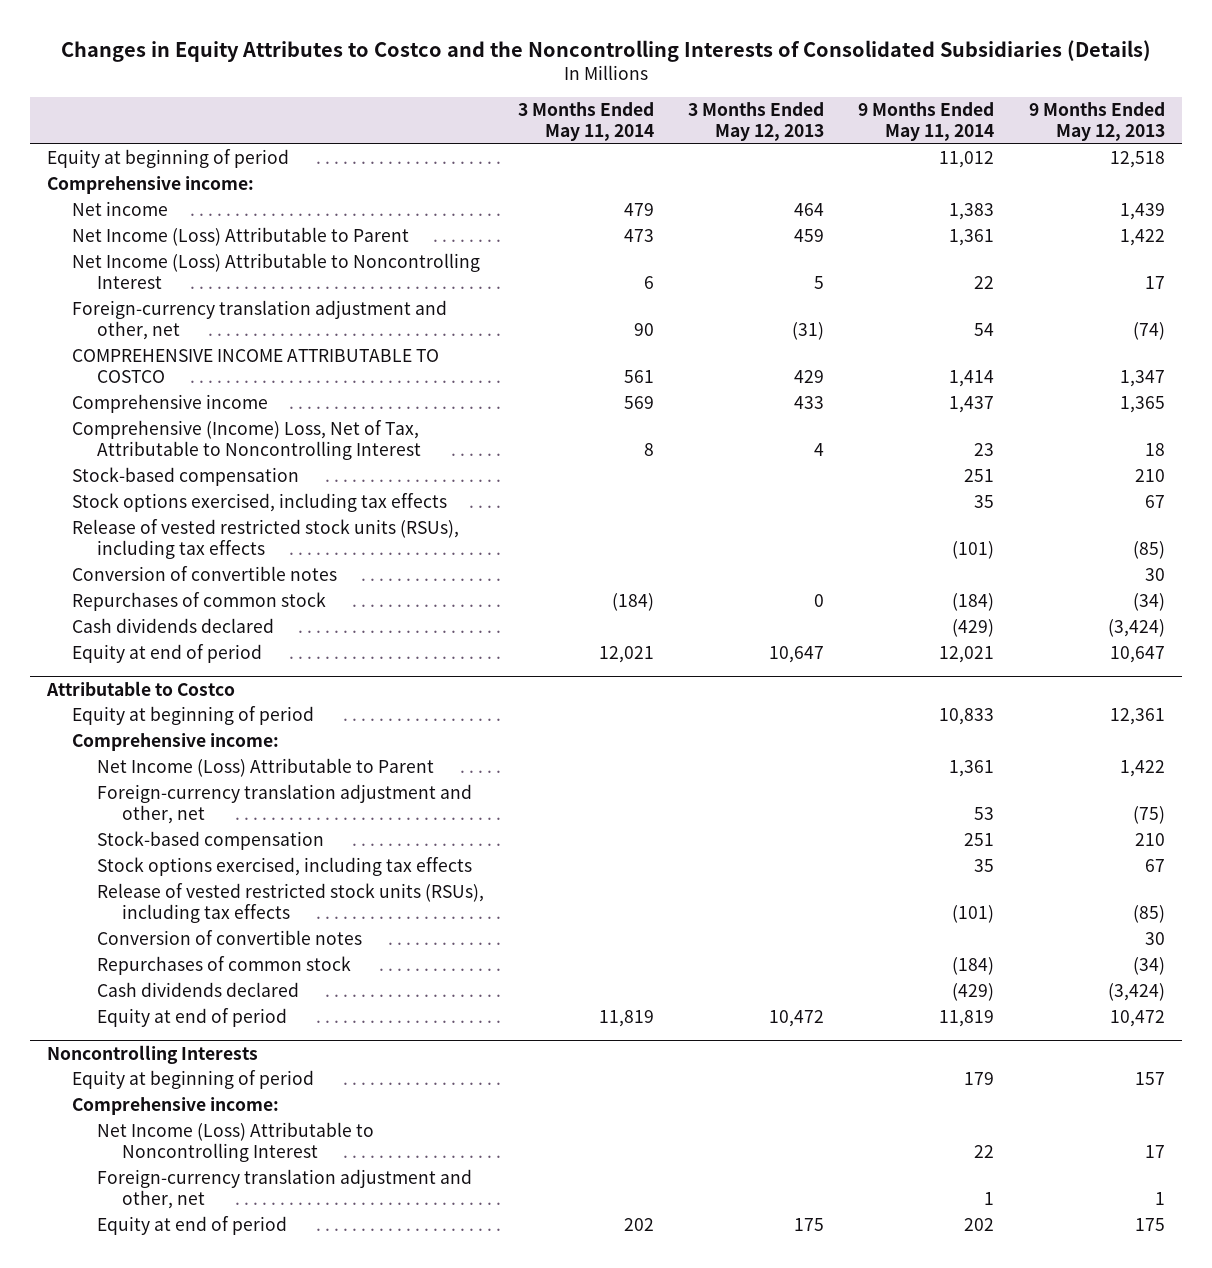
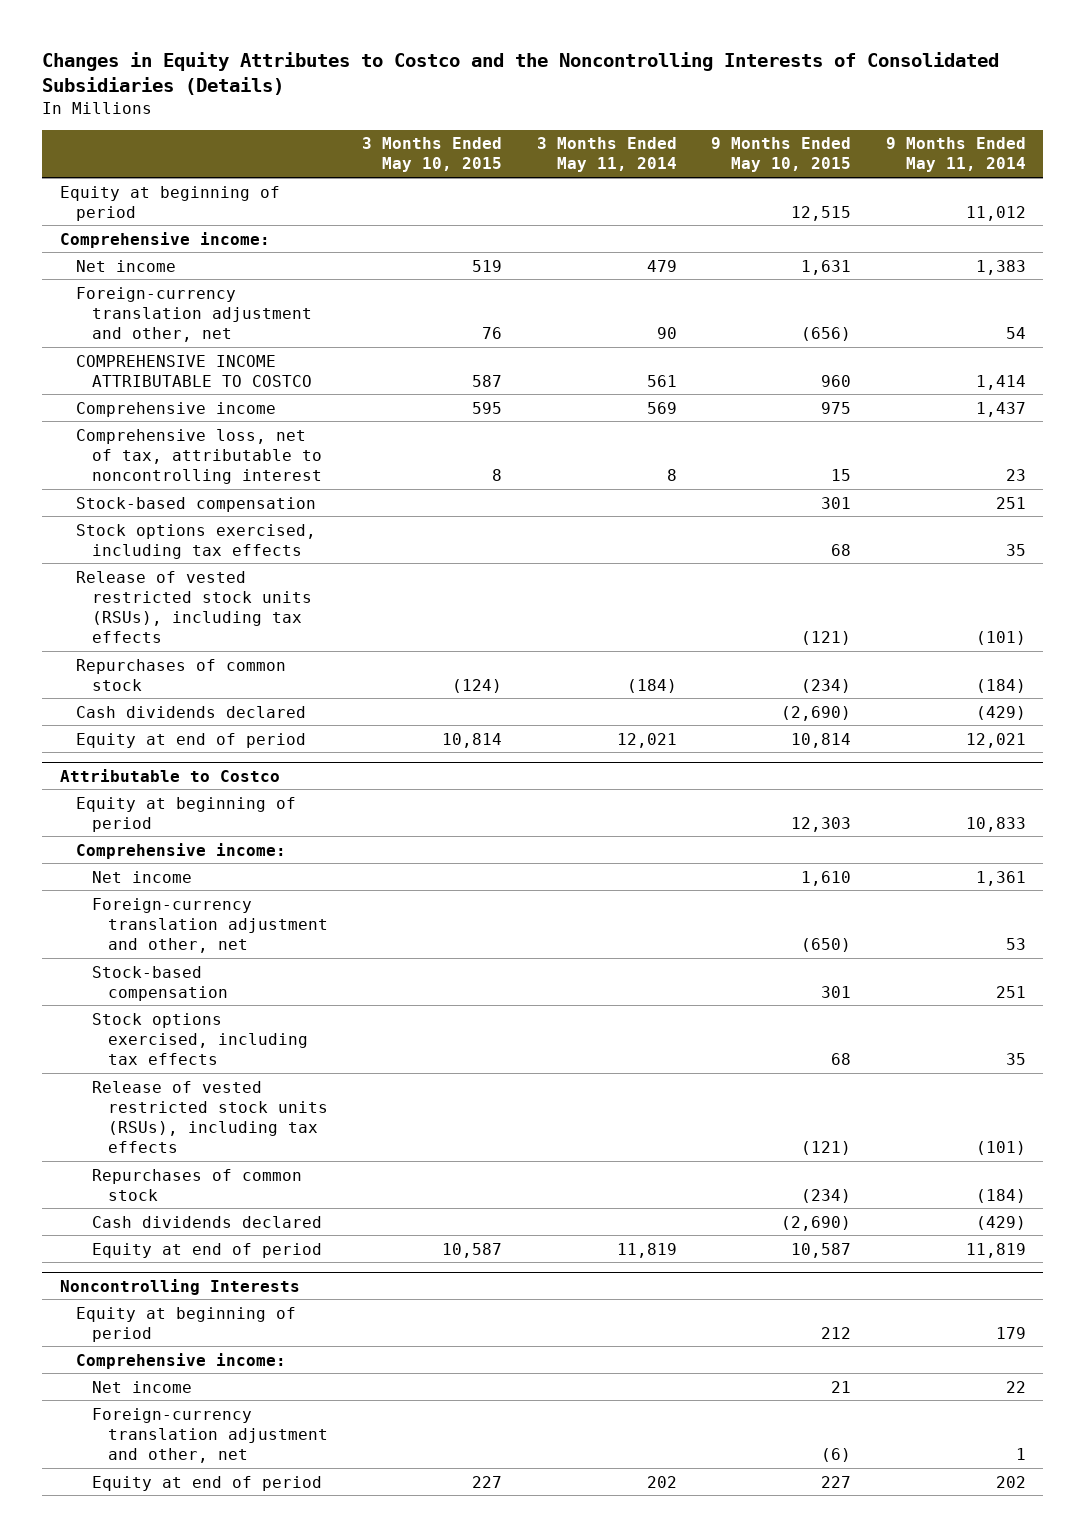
[688,102,825,142] 3 Months Ended May 12, 2013 -> none
[1028,102,1165,142] 9 Months Ended May 12, 2013 -> none
none -> [362,137,503,173] 3 Months Ended May 10, 2015
none -> [711,137,852,173] 9 Months Ended May 10, 2015
[71,227,409,247] Net Income (Loss) Attributable to Parent -> none
[71,253,480,290] Net Income (Loss) Attributable to Noncontrolling Interest -> none
[71,420,421,461] Comprehensive (Income) Loss, Net of Tax, Attributable to Noncontrolling Interest -> [75,428,322,484] Comprehensive loss, net of tax, attributable to noncontrolling interest
[71,566,337,582] Conversion of convertible notes -> none
[96,758,434,778] Net Income (Loss) Attributable to Parent -> [91,870,192,883] Net income
[96,930,362,946] Conversion of convertible notes -> none
[96,1122,374,1163] Net Income (Loss) Attributable to Noncontrolling Interest -> none
none -> [91,1380,192,1393] Net income

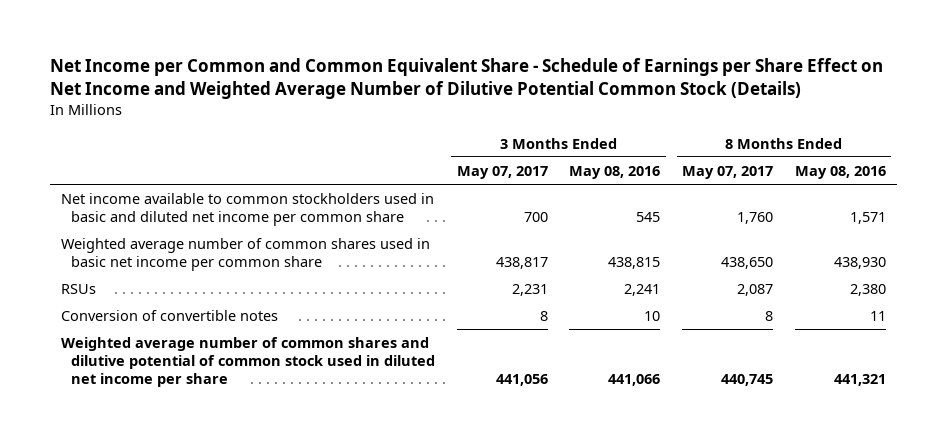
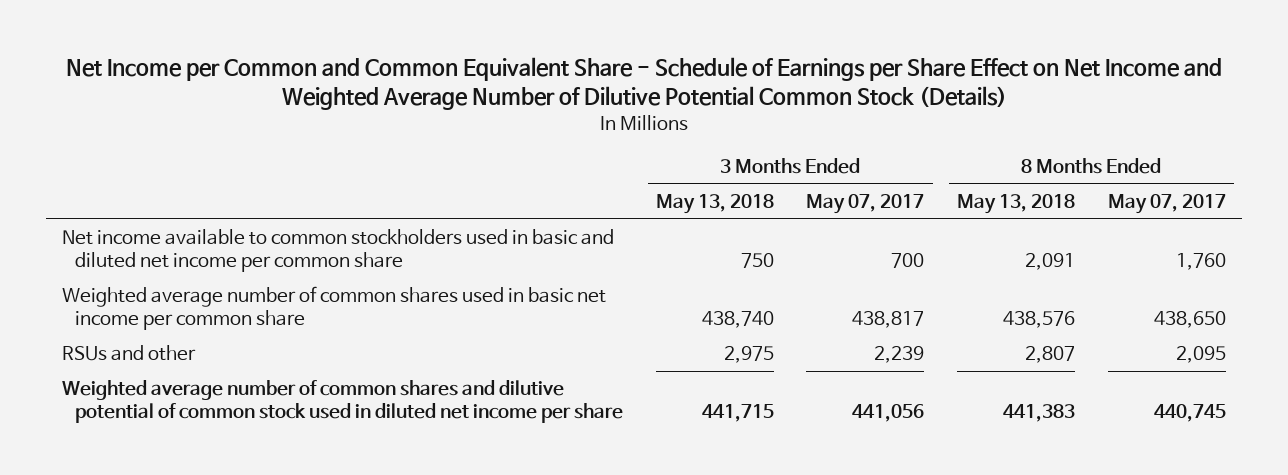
[569,165,661,179] May 08, 2016 -> none
[794,165,886,179] May 08, 2016 -> none
none -> [655,194,774,215] May 13, 2018
none -> [956,194,1075,215] May 13, 2018
[60,309,278,321] Conversion of convertible notes -> none
[60,283,96,294] RSUs -> [62,345,197,362] RSUs and other
[511,283,548,296] 2,231 -> [874,346,925,364] 2,239
[737,283,774,296] 2,087 -> [1175,346,1226,364] 2,095

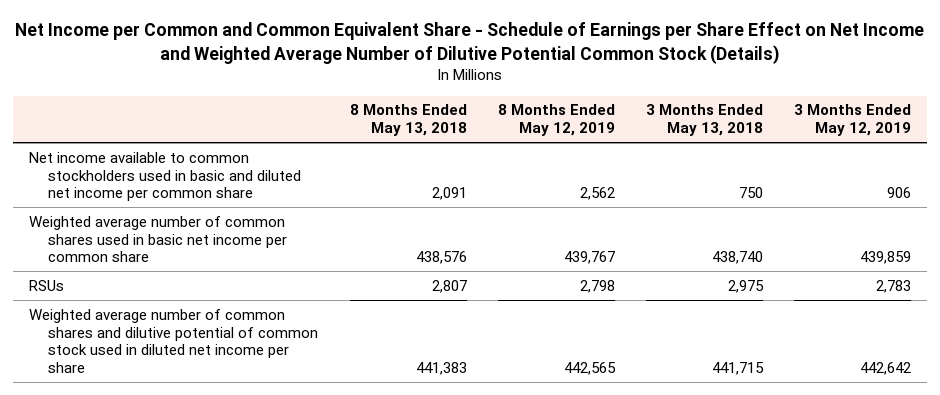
[806,194,925,215] May 07, 2017 -> none
[1107,194,1226,215] May 07, 2017 -> none
none -> [497,104,615,137] 8 Months Ended May 12, 2019
none -> [794,104,912,137] 3 Months Ended May 12, 2019
[62,345,197,362] RSUs and other -> [28,279,64,291] RSUs

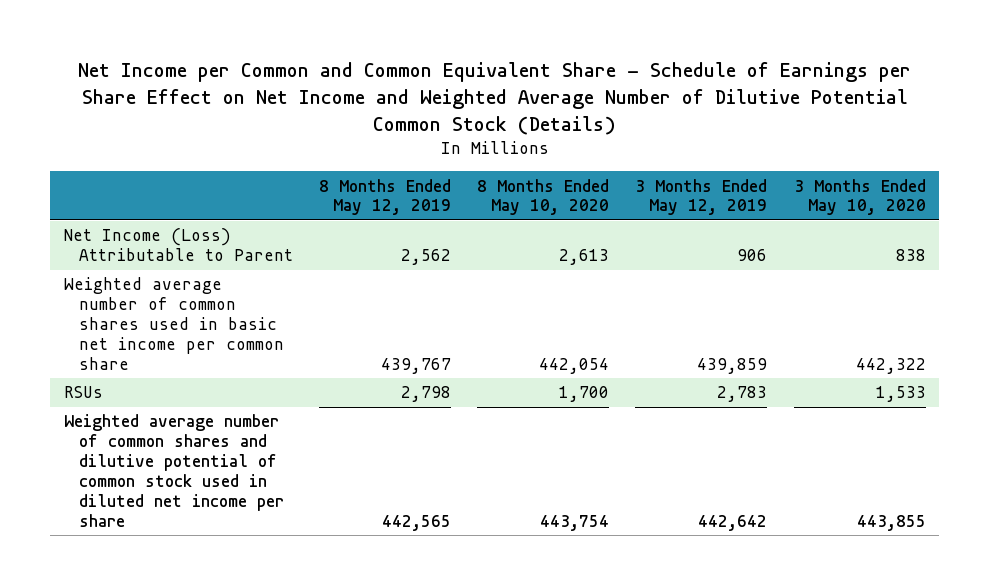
[349,104,467,137] 8 Months Ended May 13, 2018 -> none
[646,104,764,137] 3 Months Ended May 13, 2018 -> none
none -> [477,178,610,216] 8 Months Ended May 10, 2020
none -> [793,178,926,216] 3 Months Ended May 10, 2020
[28,151,302,202] Net income available to common stockholders used in basic and diluted net income per common share -> [63,228,293,262] Net Income (Loss) Attributable to Parent

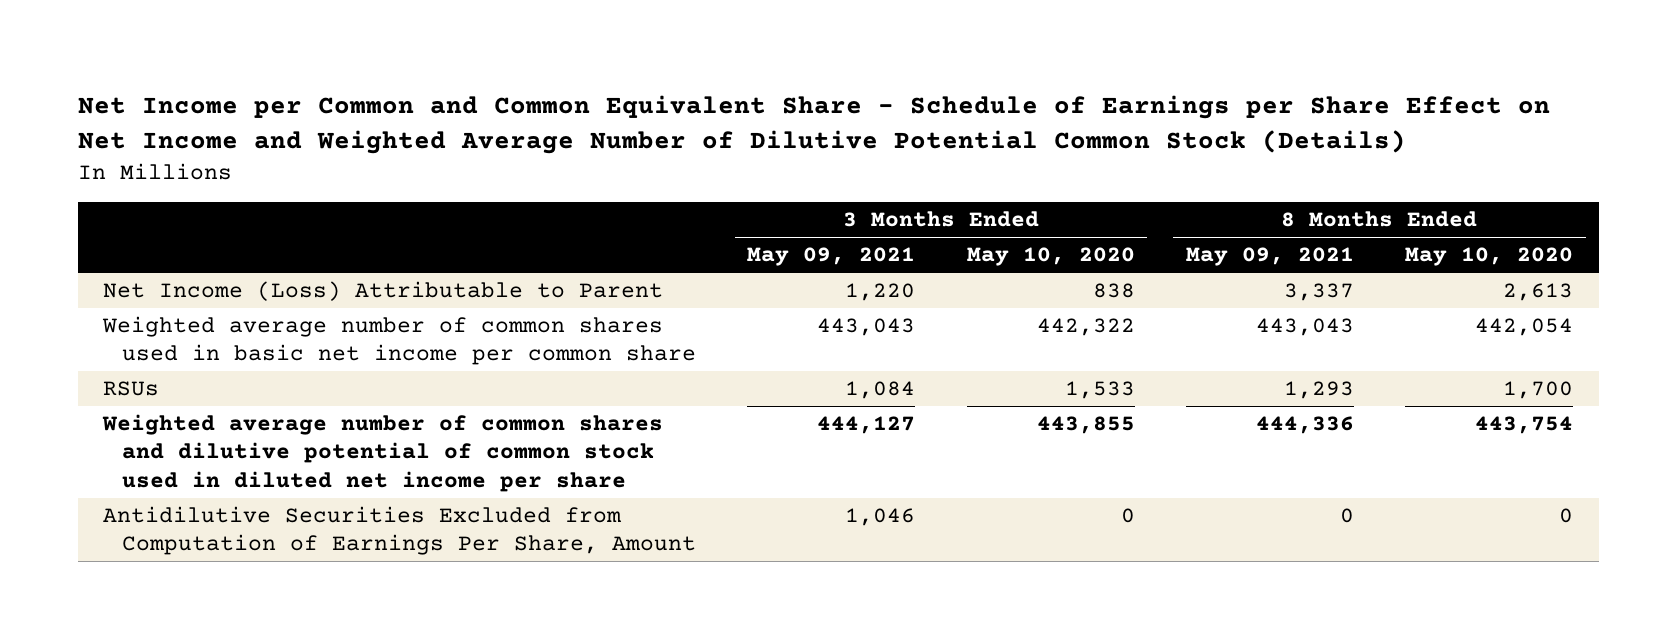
[319,178,452,216] 8 Months Ended May 12, 2019 -> none
[635,178,768,216] 3 Months Ended May 12, 2019 -> none
none -> [747,247,916,267] May 09, 2021
none -> [1185,247,1354,267] May 09, 2021
none -> [103,506,697,556] Antidilutive Securities Excluded from Computation of Earnings Per Share, Amount

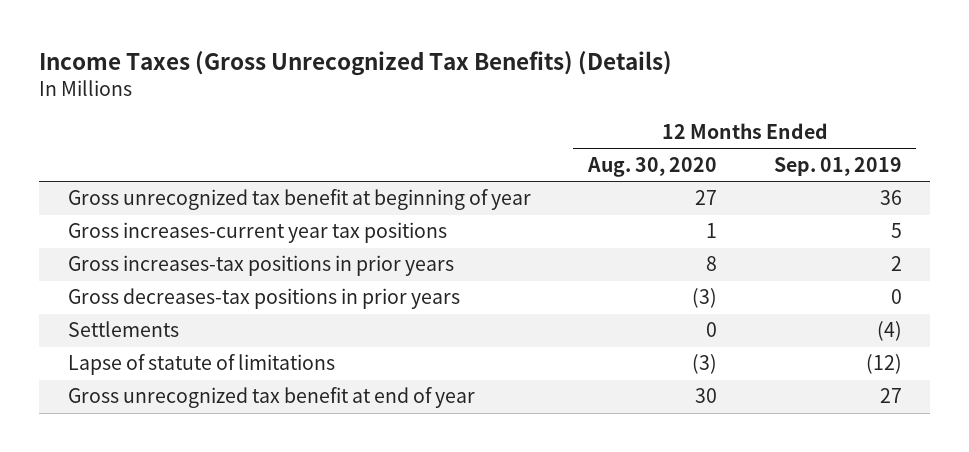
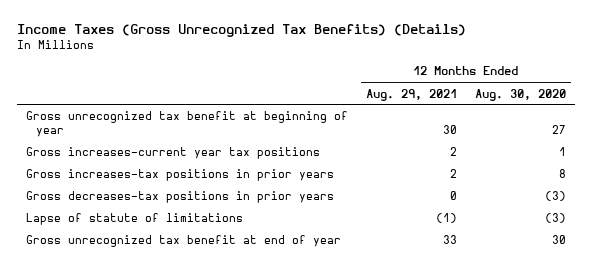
[773,157,902,177] Sep. 01, 2019 -> none
none -> [365,88,457,101] Aug. 29, 2021
[67,321,179,338] Settlements -> none

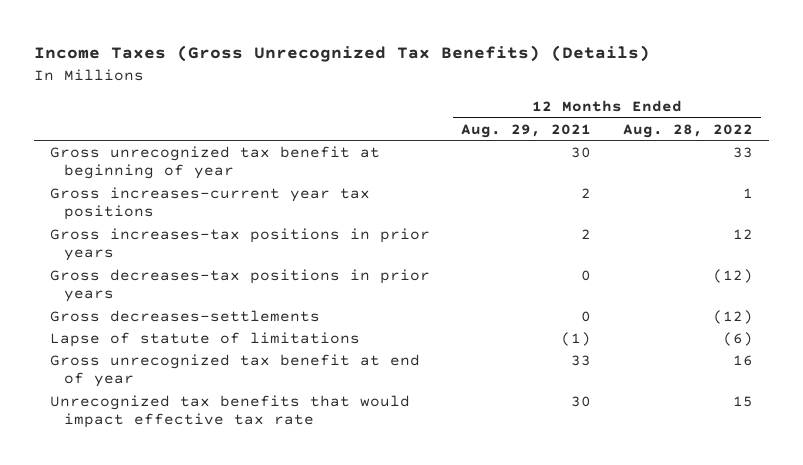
[475,88,567,101] Aug. 30, 2020 -> none
none -> [622,123,753,138] Aug. 28, 2022
none -> [49,309,320,322] Gross decreases-settlements
none -> [49,394,410,429] Unrecognized tax benefits that would impact effective tax rate

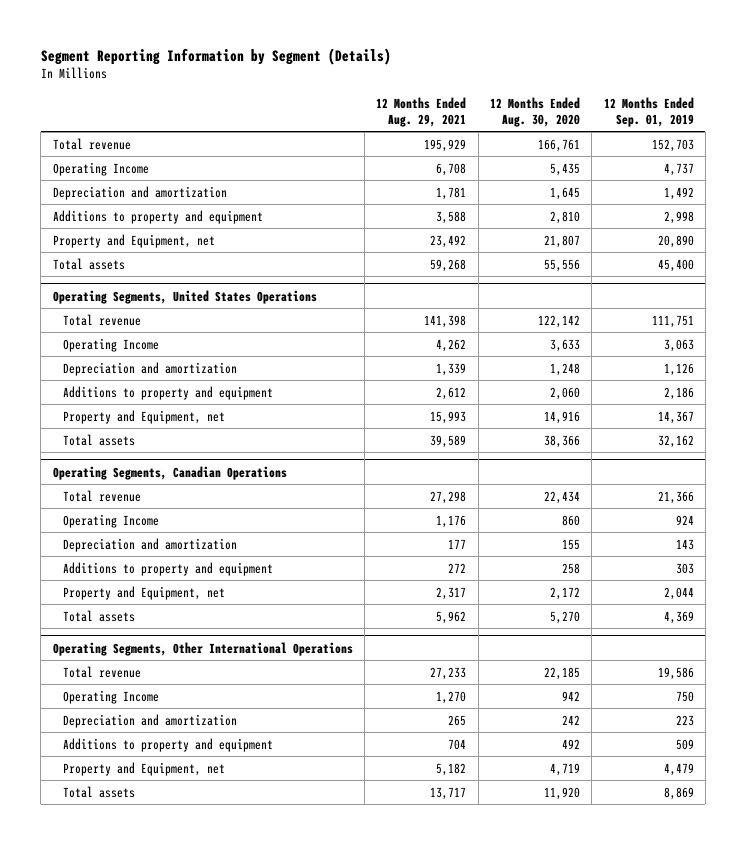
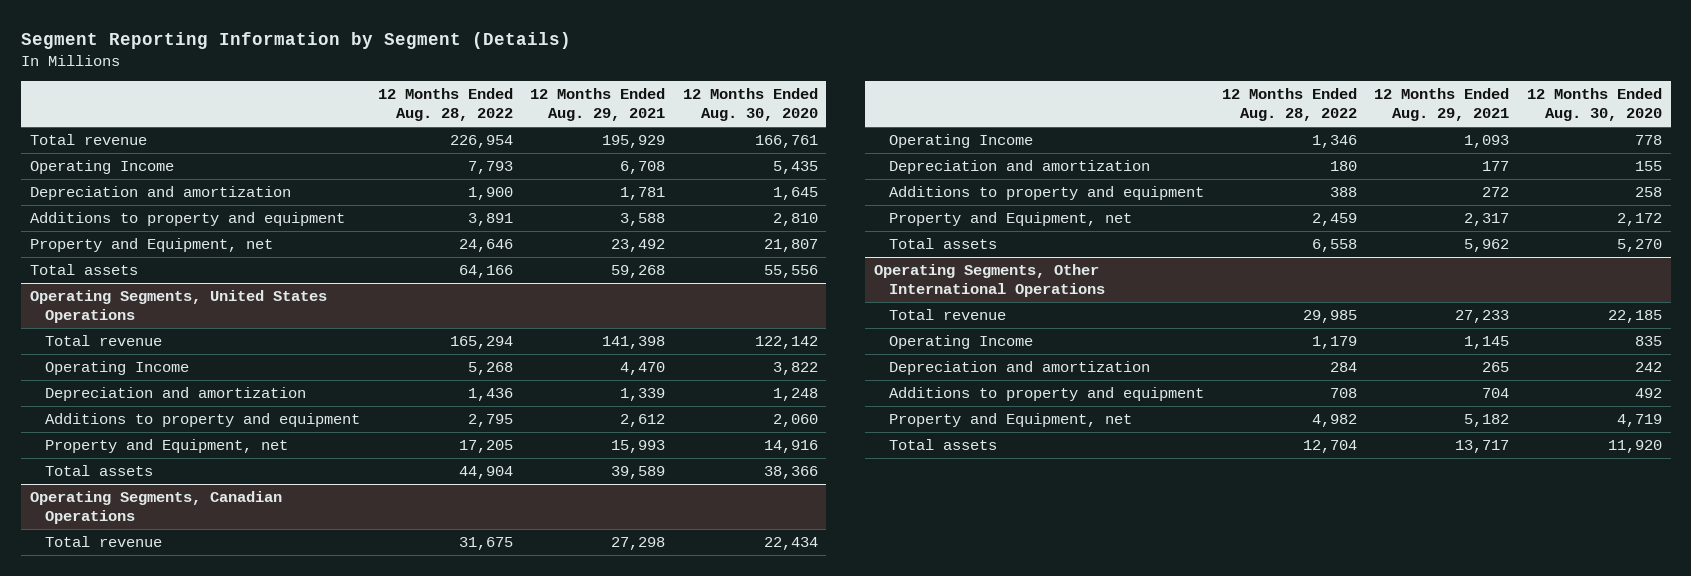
[603,96,694,127] 12 Months Ended Sep. 01, 2019 -> none
none -> [377,87,513,122] 12 Months Ended Aug. 28, 2022
[436,338,467,352] 4,262 -> [620,361,666,375] 4,470
[550,338,581,352] 3,633 -> [772,361,818,375] 3,822
[436,514,467,528] 1,176 -> [1464,134,1510,148] 1,093
[562,514,581,526] 860 -> [1634,134,1662,145] 778
[436,690,467,704] 1,270 -> [1464,335,1510,349] 1,145
[562,690,581,701] 942 -> [1634,335,1662,346] 835

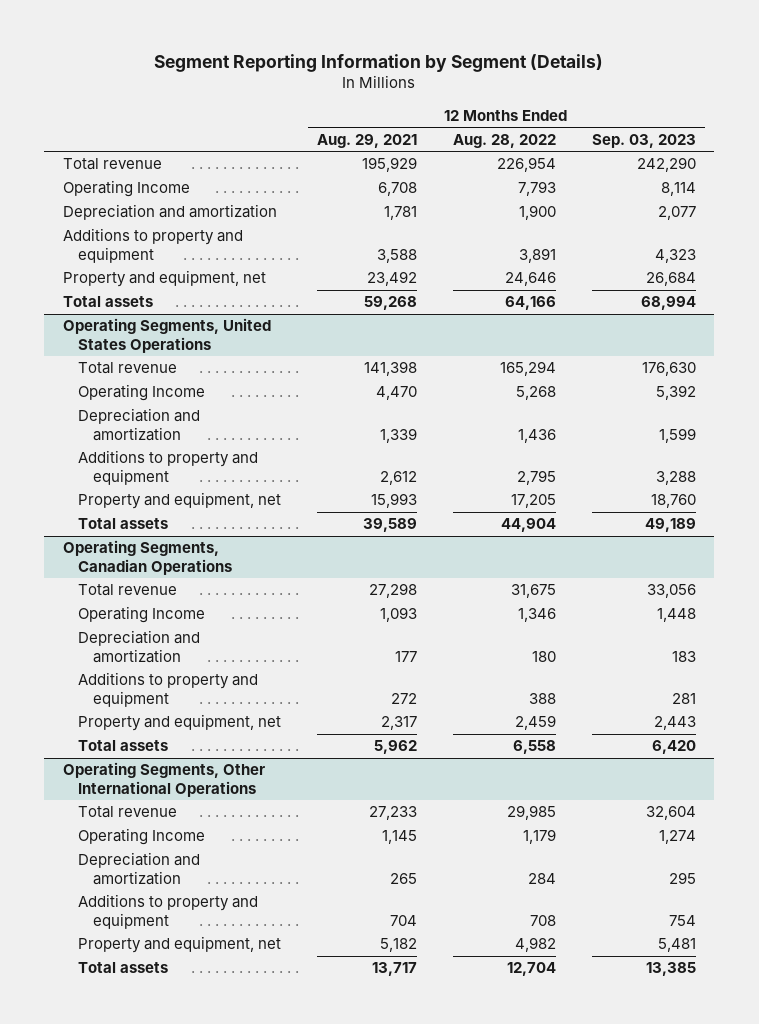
[682,87,818,122] 12 Months Ended Aug. 30, 2020 -> none
none -> [592,133,697,148] Sep. 03, 2023
[29,237,273,252] Property and Equipment, net -> [62,270,266,288] Property and equipment, net
[45,438,289,453] Property and Equipment, net -> [77,492,281,510] Property and equipment, net
[889,211,1133,226] Property and Equipment, net -> [77,714,281,732] Property and equipment, net
[889,412,1133,427] Property and Equipment, net -> [77,936,281,954] Property and equipment, net

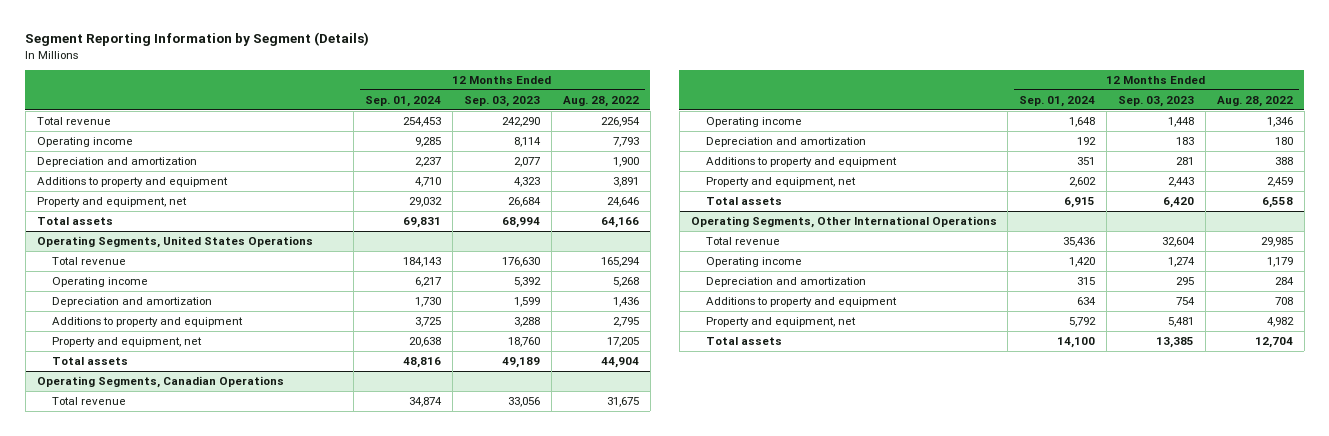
[316,133,417,148] Aug. 29, 2021 -> none
none -> [365,95,442,107] Sep. 01, 2024
[62,180,190,198] Operating Income -> [36,136,133,147] Operating income
[77,384,205,402] Operating Income -> [51,276,148,287] Operating income
[77,606,205,624] Operating Income -> [705,116,802,127] Operating income
[77,828,205,846] Operating Income -> [705,256,802,267] Operating income

